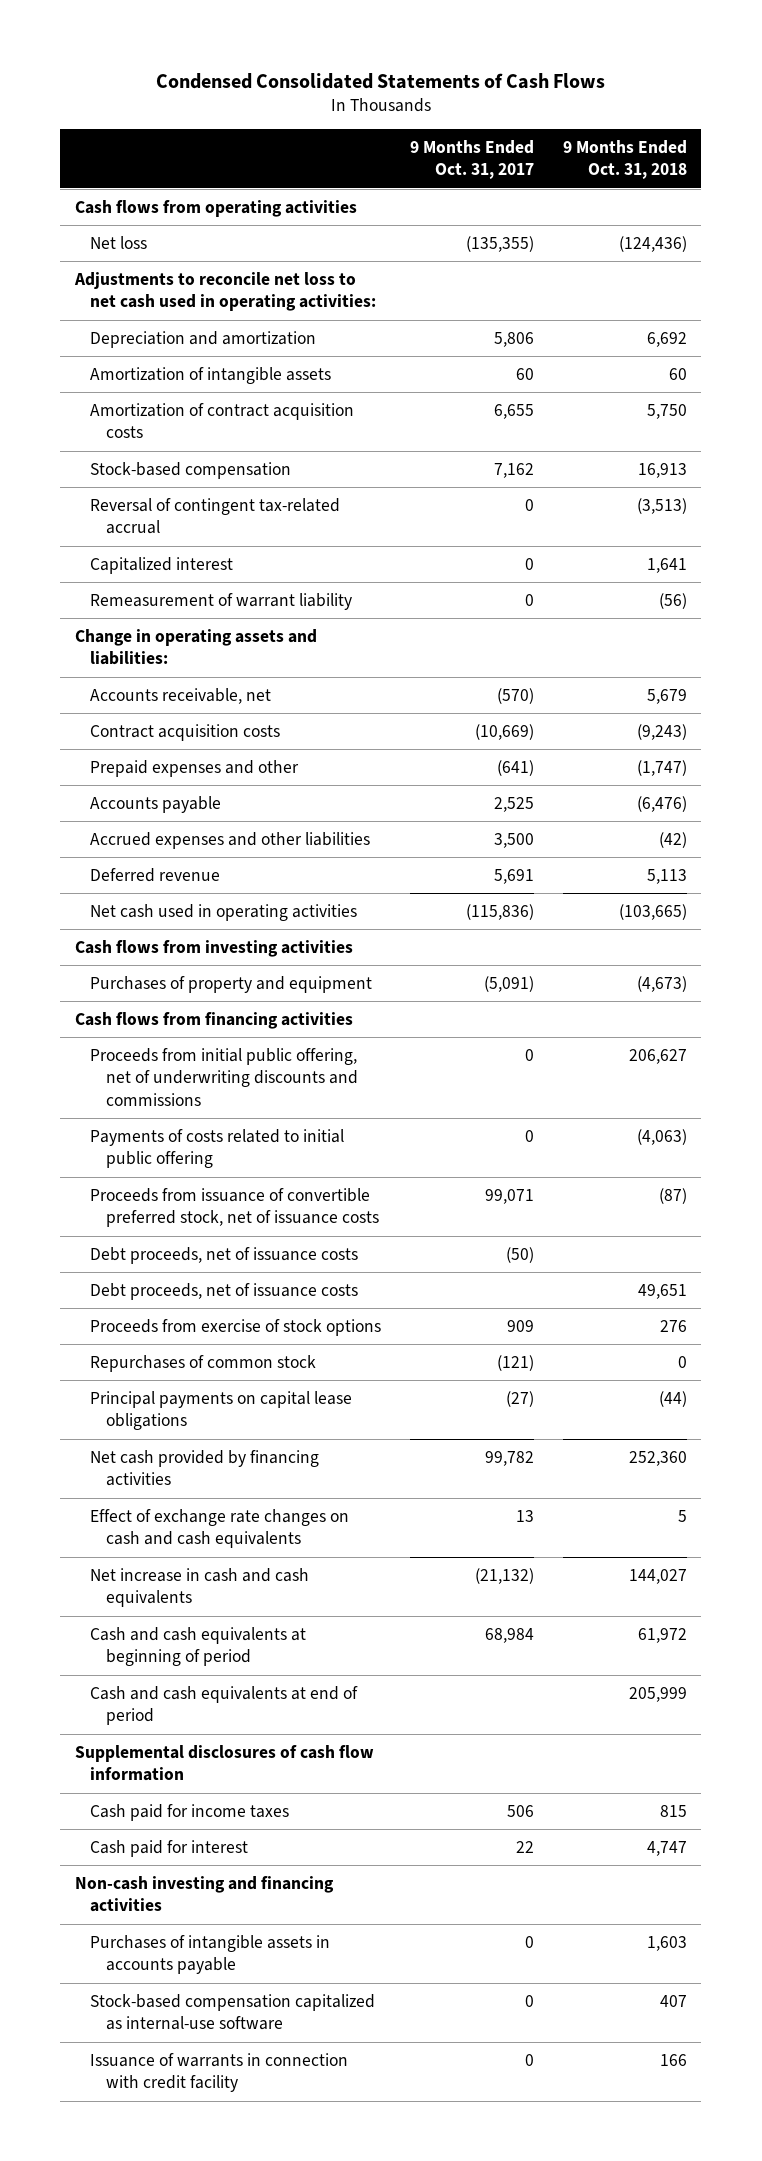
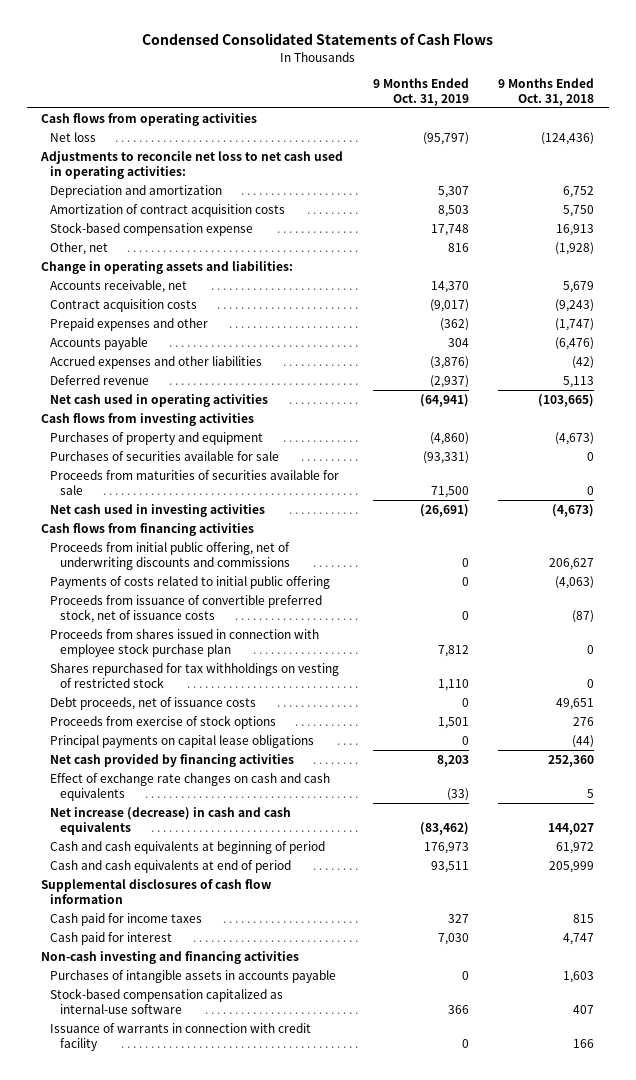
[410,139,535,180] 9 Months Ended Oct. 31, 2017 -> none
none -> [372,77,469,106] 9 Months Ended Oct. 31, 2019
[90,367,332,385] Amortization of intangible assets -> none
[646,332,687,348] 6,692 -> [563,185,595,198] 6,752
[90,498,341,535] Reversal of contingent tax-related accrual -> none
[90,557,234,575] Capitalized interest -> none
[90,593,353,611] Remeasurement of warrant liability -> none
[90,462,292,480] Stock-based compensation -> [50,221,254,236] Stock-based compensation expense
none -> [50,241,109,255] Other, net
none -> [50,450,280,461] Purchases of securities available for sale
none -> [50,469,340,495] Proceeds from maturities of securities available for sale
none -> [50,503,266,517] Net cash used in investing activities
[90,1247,359,1265] Debt proceeds, net of issuance costs -> none
none -> [50,628,320,657] Proceeds from shares issued in connection with employee stock purchase plan
none -> [50,662,340,688] Shares repurchased for tax withholdings on vesting of restricted stock
[90,1355,317,1373] Repurchases of common stock -> none
[90,1568,310,1608] Net increase in cash and cash equivalents -> [50,806,292,835] Net increase (decrease) in cash and cash equivalents

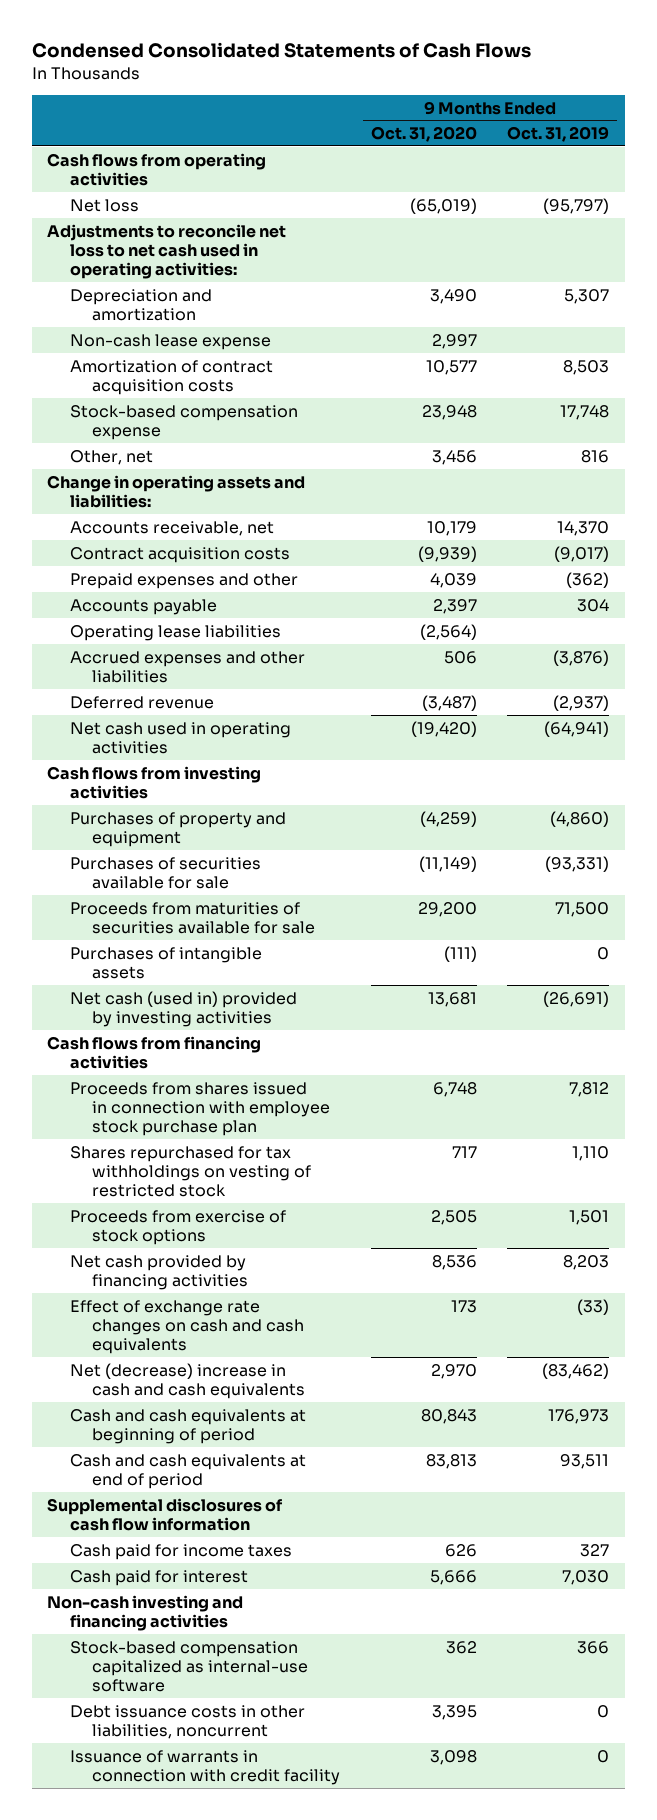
[498,77,595,106] 9 Months Ended Oct. 31, 2018 -> none
none -> [370,126,477,143] Oct. 31, 2020
none -> [69,333,271,350] Non-cash lease expense
none -> [69,624,281,641] Operating lease liabilities
none -> [69,946,262,979] Purchases of intangible assets
[50,503,266,517] Net cash used in investing activities -> [69,990,297,1027] Net cash (used in) provided by investing activities
[50,541,291,570] Proceeds from initial public offering, net of underwriting discounts and commissions -> none
[50,575,331,589] Payments of costs related to initial public offering -> none
[50,594,323,623] Proceeds from issuance of convertible preferred stock, net of issuance costs -> none
[50,696,257,710] Debt proceeds, net of issuance costs -> none
[50,734,315,748] Principal payments on capital lease obligations -> none
[50,806,292,835] Net increase (decrease) in cash and cash equivalents -> [69,1362,306,1399] Net (decrease) increase in cash and cash equivalents
[50,969,337,983] Purchases of intangible assets in accounts payable -> none
none -> [69,1704,305,1739] Debt issuance costs in other liabilities, noncurrent

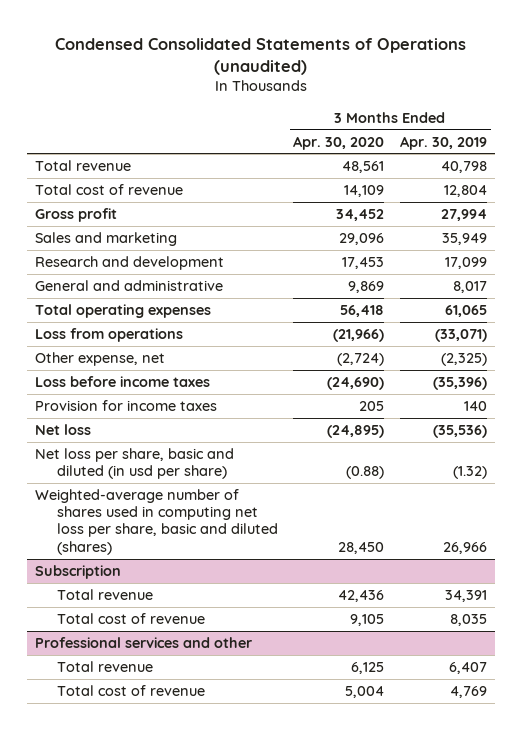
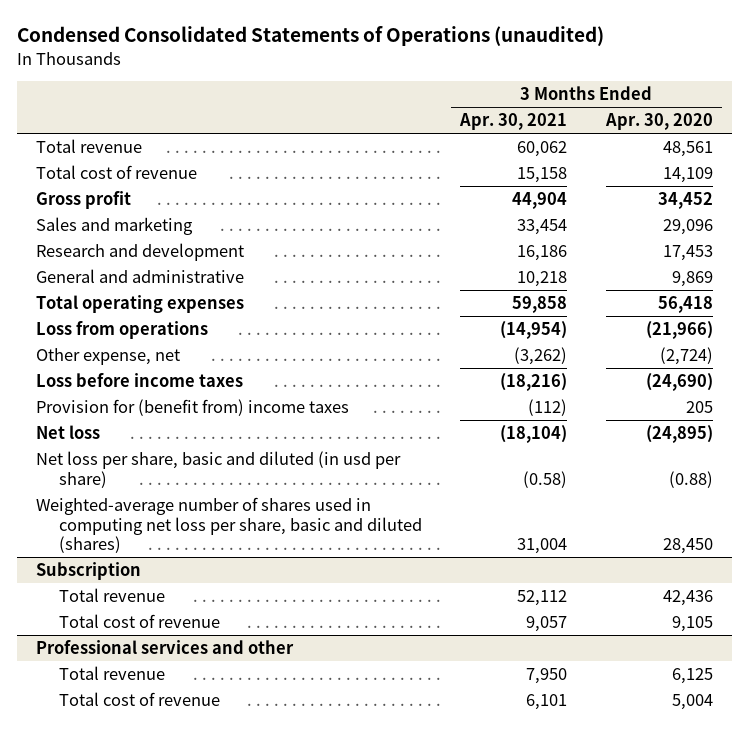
[399,135,487,150] Apr. 30, 2019 -> none
none -> [459,113,568,131] Apr. 30, 2021
[35,399,218,411] Provision for income taxes -> [35,398,349,416] Provision for (benefit from) income taxes

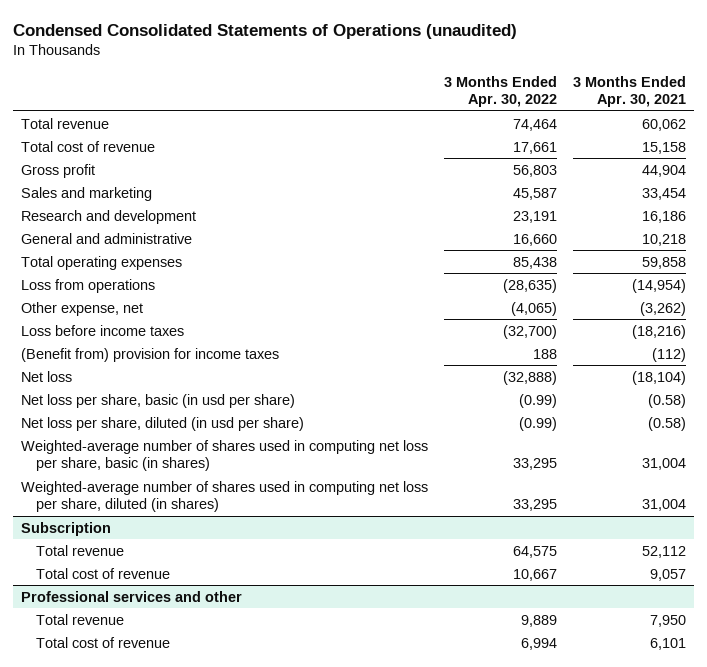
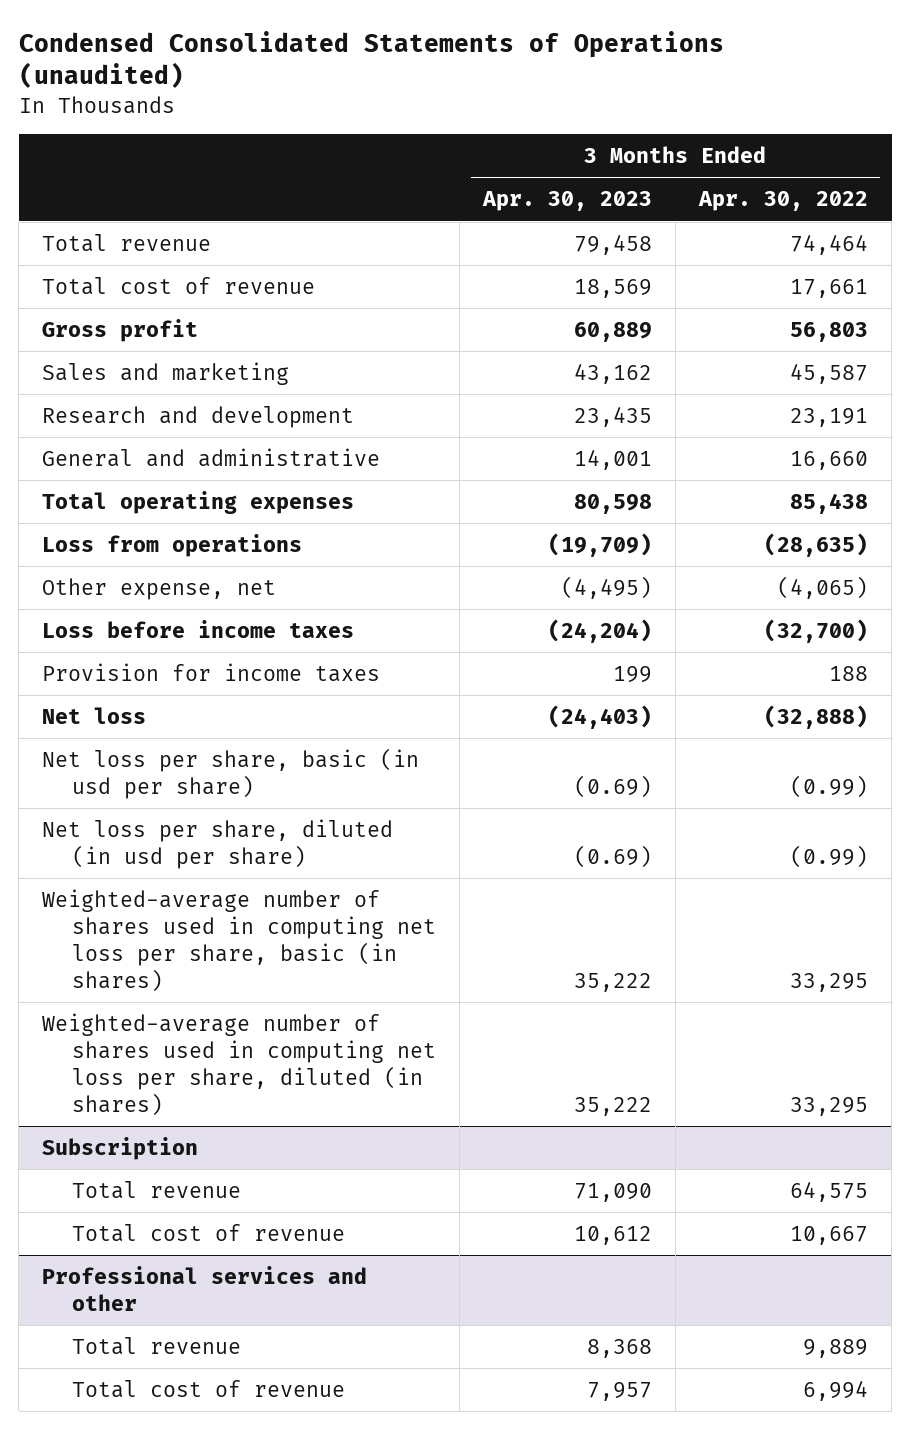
[572,75,686,108] 3 Months Ended Apr. 30, 2021 -> none
none -> [481,191,652,212] Apr. 30, 2023
[20,347,279,362] (Benefit from) provision for income taxes -> [42,663,381,683] Provision for income taxes

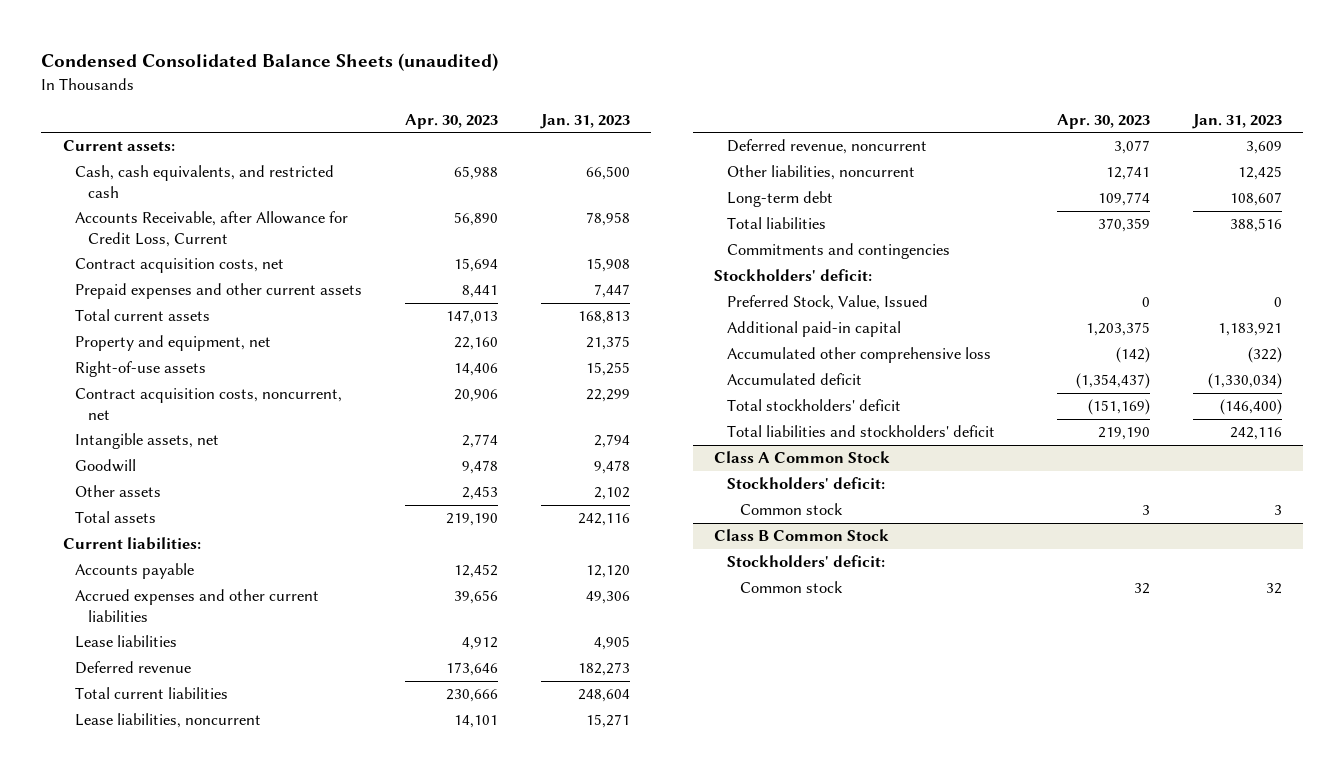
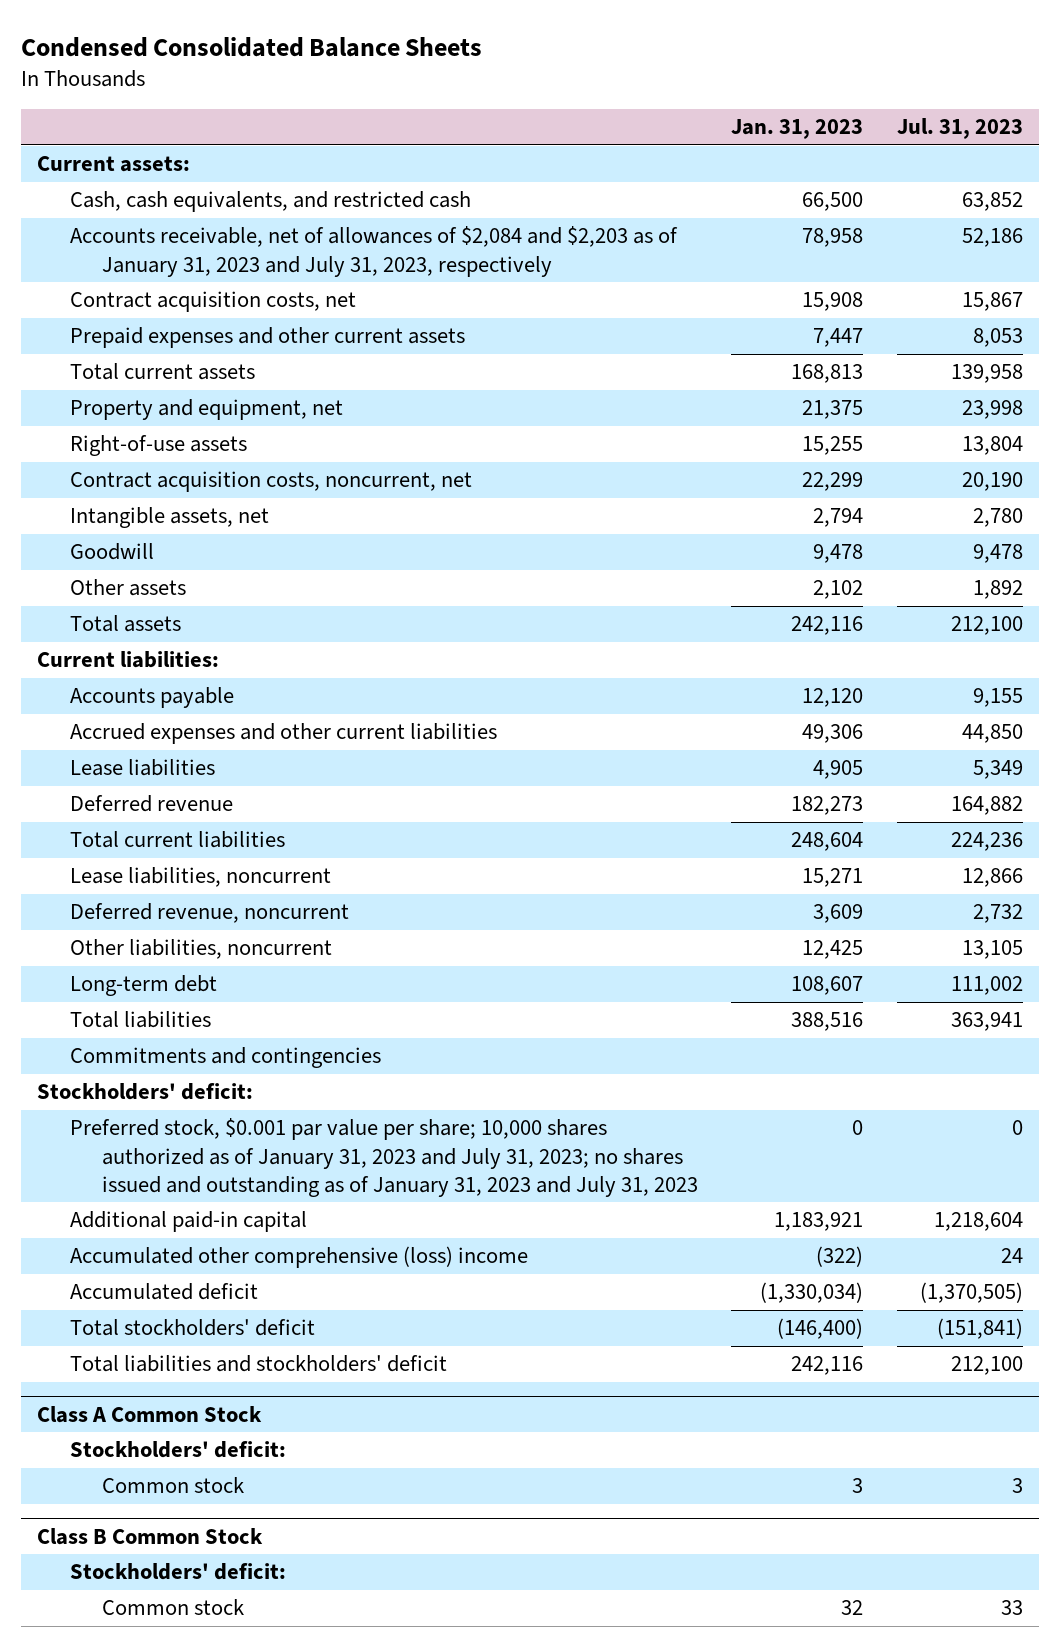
[41,53,499,72] Condensed Consolidated Balance Sheets (unaudited) -> [20,36,482,57] Condensed Consolidated Balance Sheets
[405,113,499,129] Apr. 30, 2023 -> none
none -> [896,118,1023,140] Jul. 31, 2023
[75,211,349,248] Accounts Receivable, after Allowance for Credit Loss, Current -> [69,226,678,277] Accounts receivable, net of allowances of $2,084 and $2,203 as of January 31, 2023 and July 31, 2023, respectively
[726,295,928,311] Preferred Stock, Value, Issued -> [69,1118,698,1197] Preferred stock, $0.001 par value per share; 10,000 shares authorized as of January 31, 2023 and July 31, 2023; no shares issued and outstanding as of January 31, 2023 and July 31, 2023
[726,347,991,364] Accumulated other comprehensive loss -> [69,1246,528,1269] Accumulated other comprehensive (loss) income

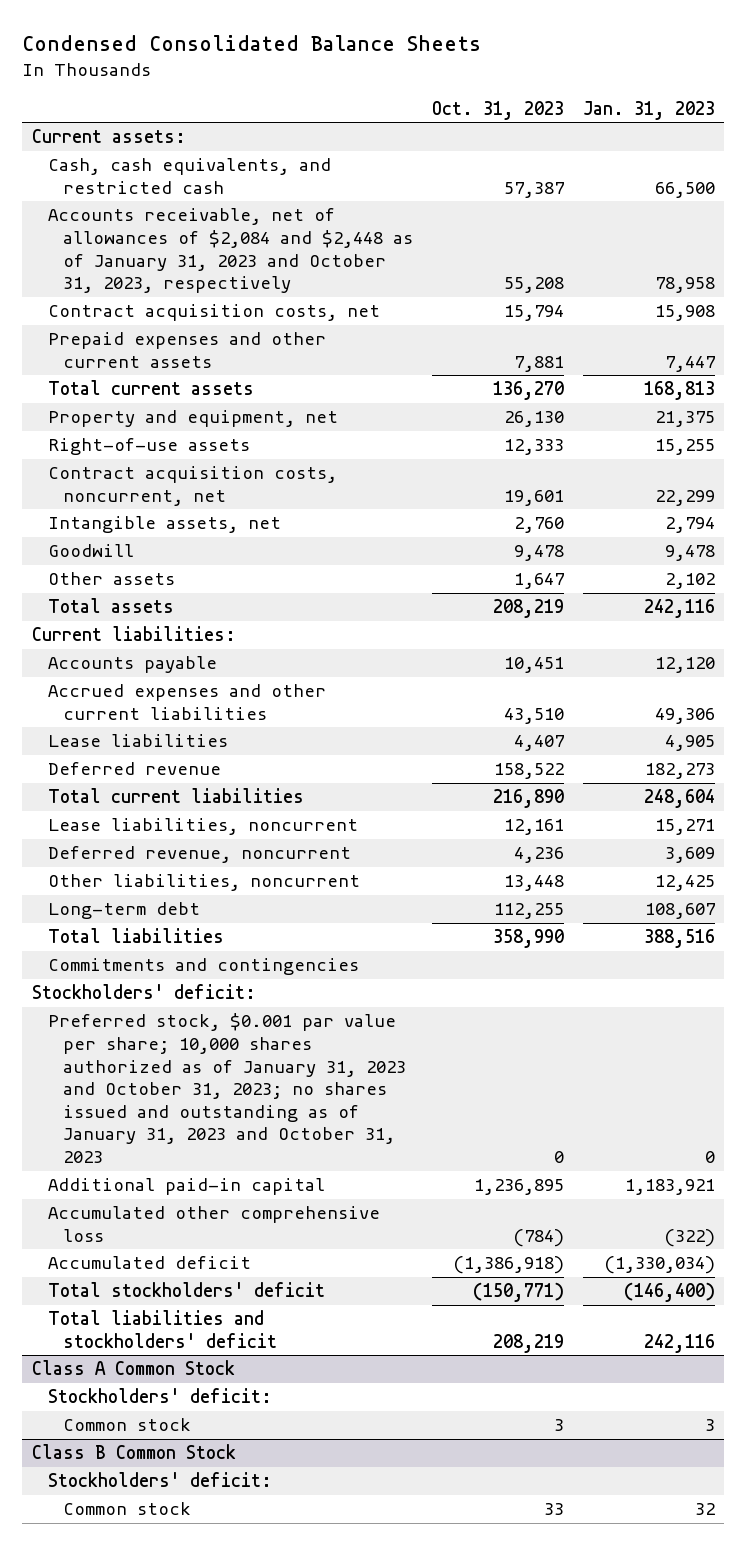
[896,118,1023,140] Jul. 31, 2023 -> none
none -> [432,100,565,120] Oct. 31, 2023
[69,226,678,277] Accounts receivable, net of allowances of $2,084 and $2,203 as of January 31, 2023 and July 31, 2023, respectively -> [47,208,414,294] Accounts receivable, net of allowances of $2,084 and $2,448 as of January 31, 2023 and October 31, 2023, respectively
[69,1118,698,1197] Preferred stock, $0.001 par value per share; 10,000 shares authorized as of January 31, 2023 and July 31, 2023; no shares issued and outstanding as of January 31, 2023 and July 31, 2023 -> [47,1013,407,1164] Preferred stock, $0.001 par value per share; 10,000 shares authorized as of January 31, 2023 and October 31, 2023; no shares issued and outstanding as of January 31, 2023 and October 31, 2023
[69,1246,528,1269] Accumulated other comprehensive (loss) income -> [47,1206,380,1242] Accumulated other comprehensive loss

